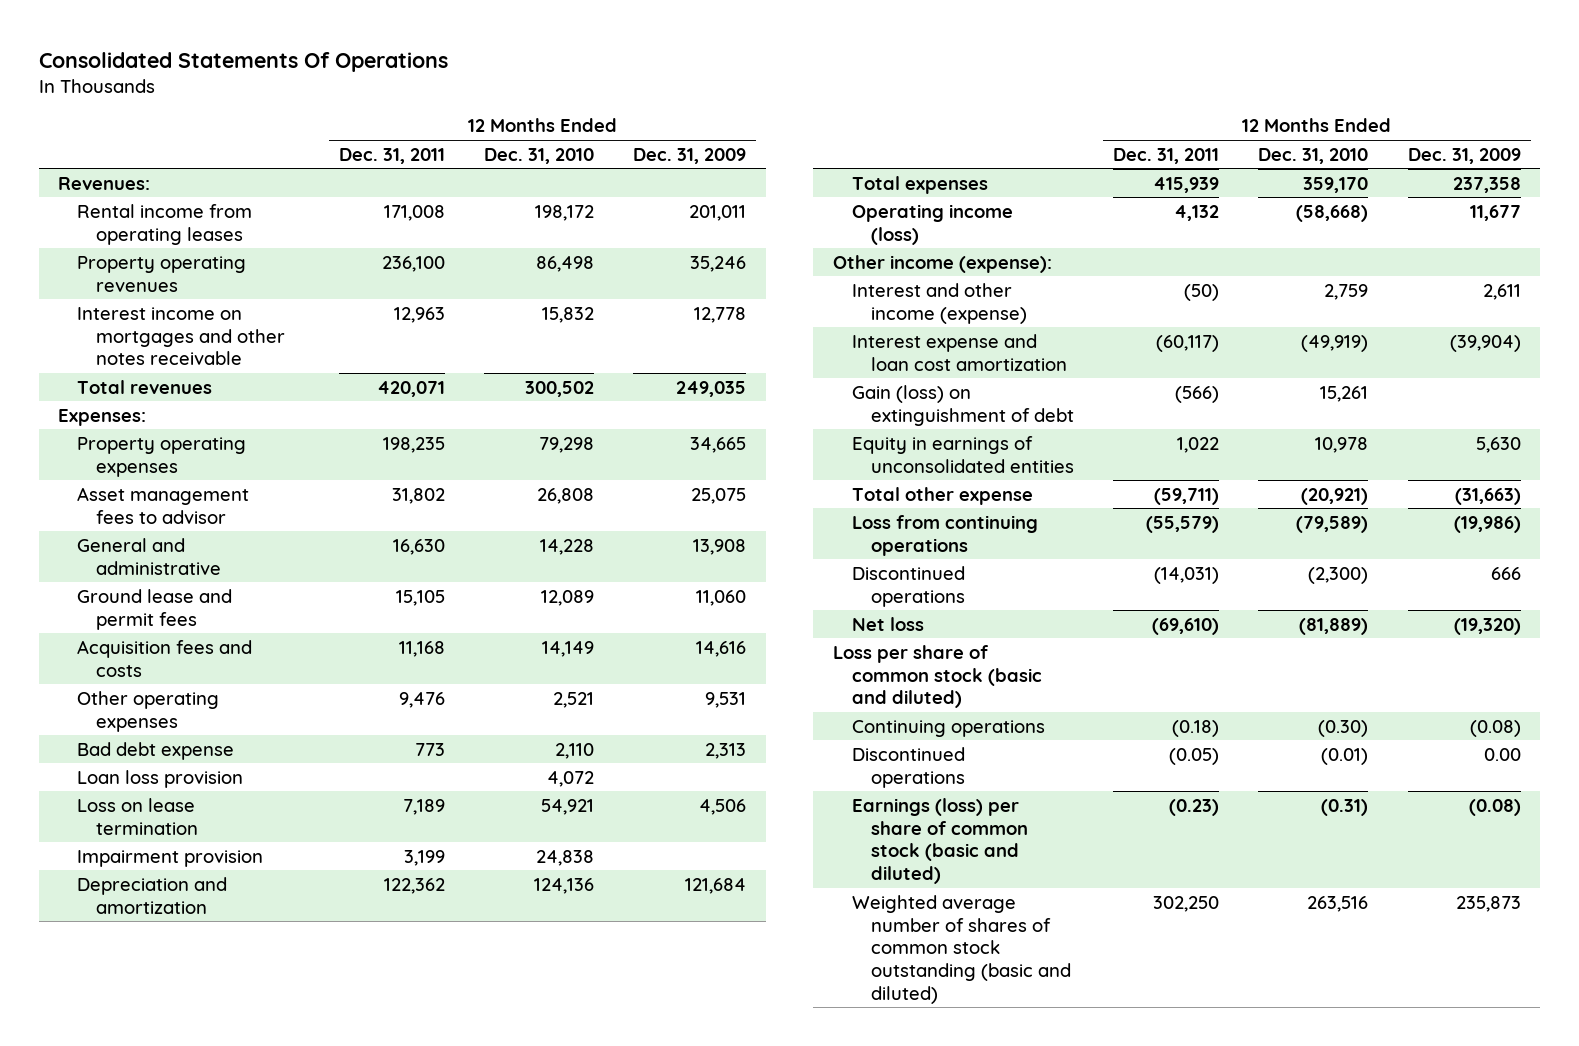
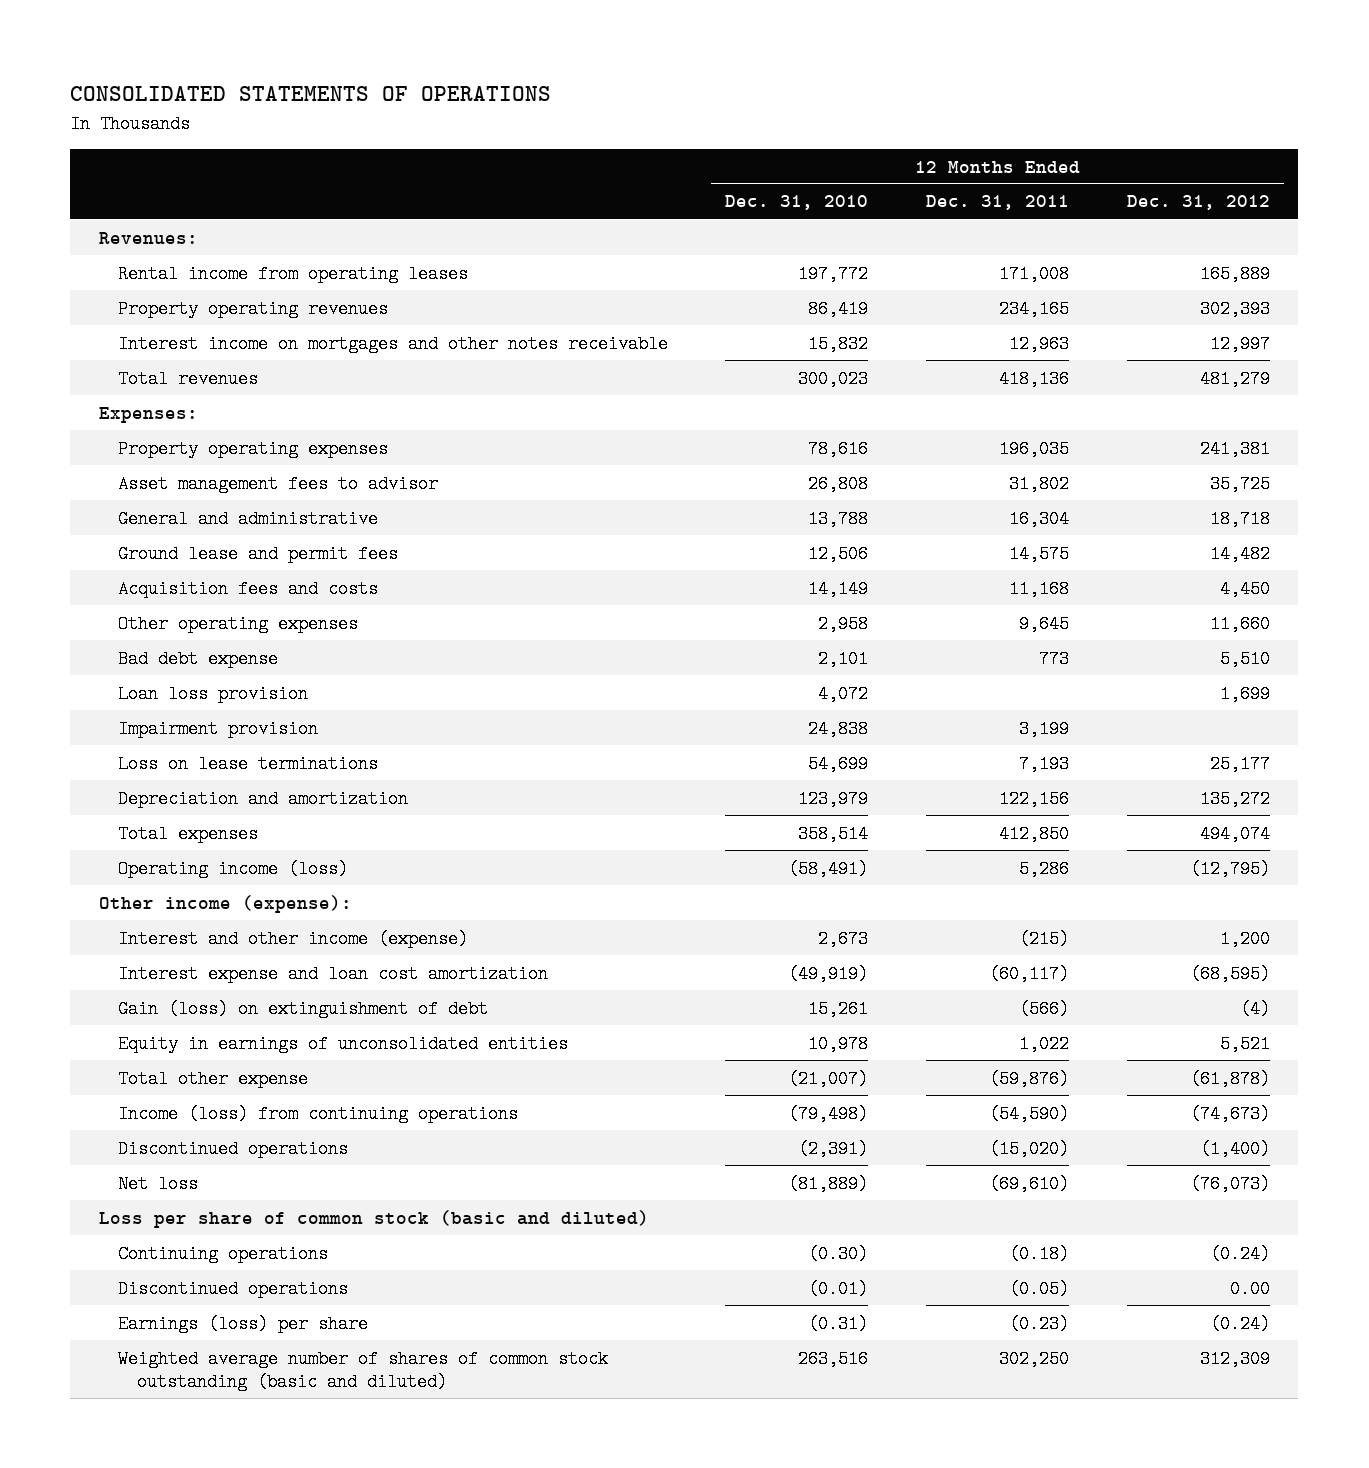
[38,51,448,72] Consolidated Statements Of Operations -> [70,86,552,102] CONSOLIDATED STATEMENTS OF OPERATIONS
[633,147,747,164] Dec. 31, 2009 -> none
none -> [1126,195,1270,211] Dec. 31, 2012
[535,204,595,221] 198,172 -> [798,264,869,283] 197,772
[381,255,445,272] 236,100 -> [999,299,1070,318] 234,165
[536,255,595,272] 86,498 -> [808,299,869,318] 86,419
[376,380,445,397] 420,071 -> [999,369,1070,388] 418,136
[525,380,595,397] 300,502 -> [798,369,869,388] 300,023
[382,436,445,453] 198,235 -> [999,439,1070,458] 196,035
[539,436,595,453] 79,298 -> [808,439,869,458] 78,616
[392,538,445,555] 16,630 -> [1009,509,1070,528] 16,304
[540,538,595,555] 14,228 -> [808,509,869,528] 13,788
[395,589,445,606] 15,105 -> [1009,544,1070,563] 14,575
[541,589,595,606] 12,089 -> [808,544,869,563] 12,506
[398,691,445,708] 9,476 -> [1019,614,1070,633] 9,645
[553,691,595,708] 2,521 -> [818,614,869,633] 2,958
[555,742,595,759] 2,110 -> [818,649,869,668] 2,101
[77,797,199,835] Loss on lease termination -> none
none -> [117,754,378,773] Loss on lease terminations
[383,877,445,894] 122,362 -> [999,789,1070,808] 122,156
[534,877,595,894] 124,136 -> [798,789,869,808] 123,979
[1153,176,1220,193] 415,939 -> [999,824,1070,843] 412,850
[1303,176,1369,193] 359,170 -> [798,824,869,843] 358,514
[1174,204,1220,221] 4,132 -> [1019,859,1070,878] 5,286
[1296,204,1369,222] (58,668) -> [788,859,869,878] (58,491)
[1184,283,1220,301] (50) -> [1019,929,1070,948] (215)
[1324,283,1369,300] 2,759 -> [818,929,869,948] 2,673
[1154,487,1220,505] (59,711) -> [989,1069,1070,1088] (59,876)
[1301,487,1369,505] (20,921) -> [788,1069,869,1088] (21,007)
[851,514,1038,556] Loss from continuing operations -> [117,1104,518,1123] Income (loss) from continuing operations
[1146,515,1220,533] (55,579) -> [989,1104,1070,1123] (54,590)
[1296,515,1369,533] (79,589) -> [788,1104,869,1123] (79,498)
[1154,566,1220,584] (14,031) -> [989,1139,1070,1158] (15,020)
[1308,566,1369,584] (2,300) -> [798,1139,869,1158] (2,391)
[851,797,1028,885] Earnings (loss) per share of common stock (basic and diluted) -> [117,1314,368,1333] Earnings (loss) per share

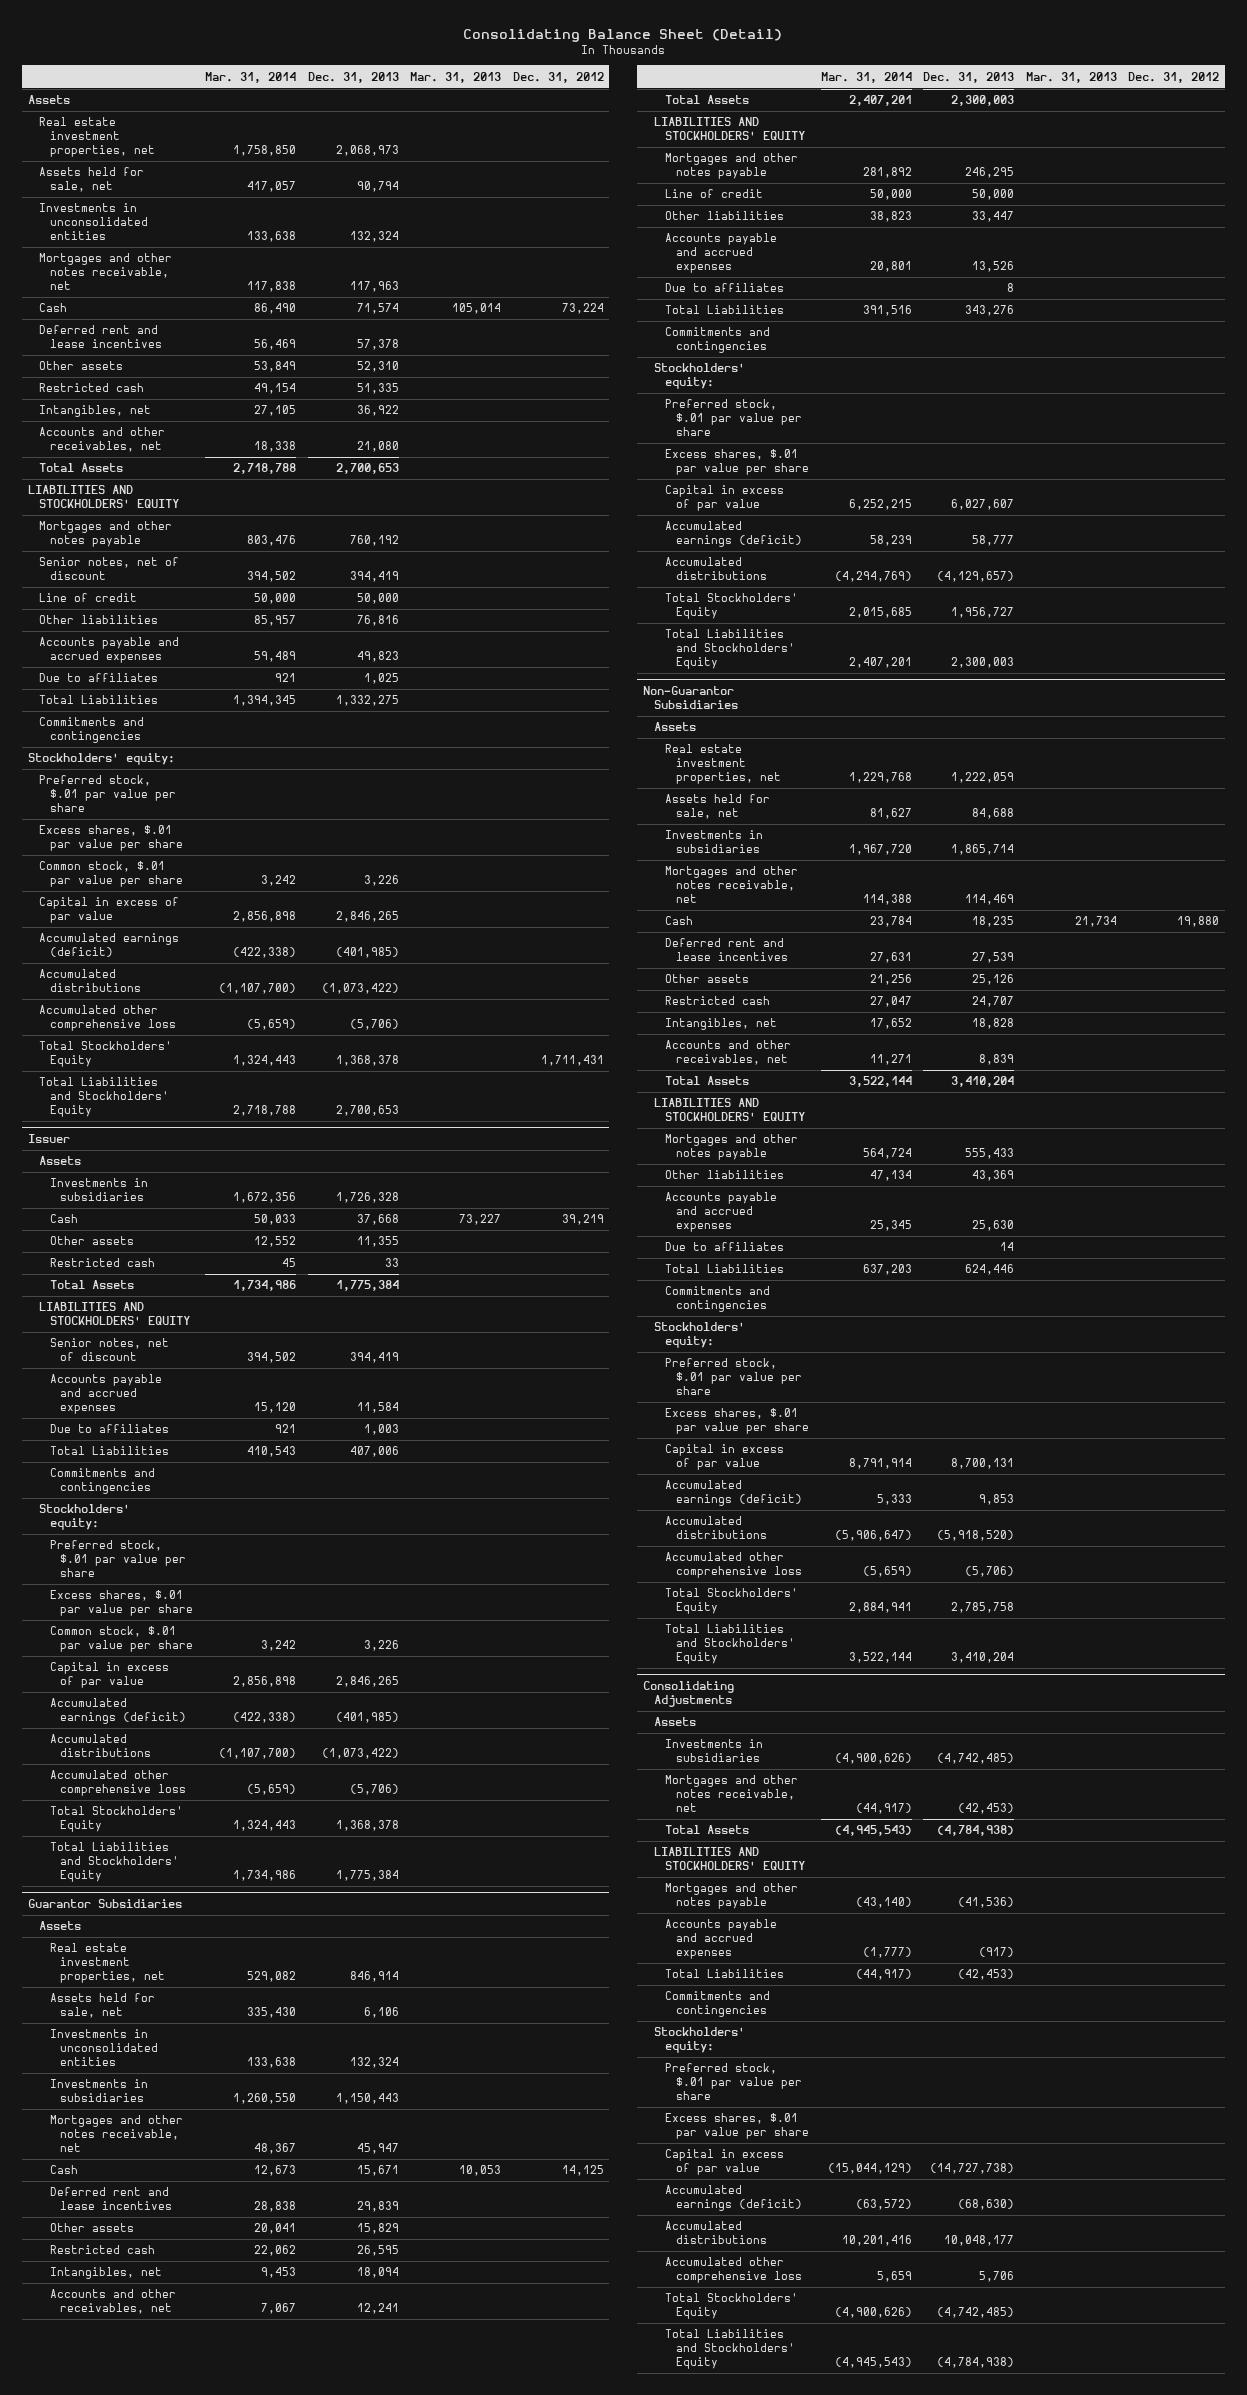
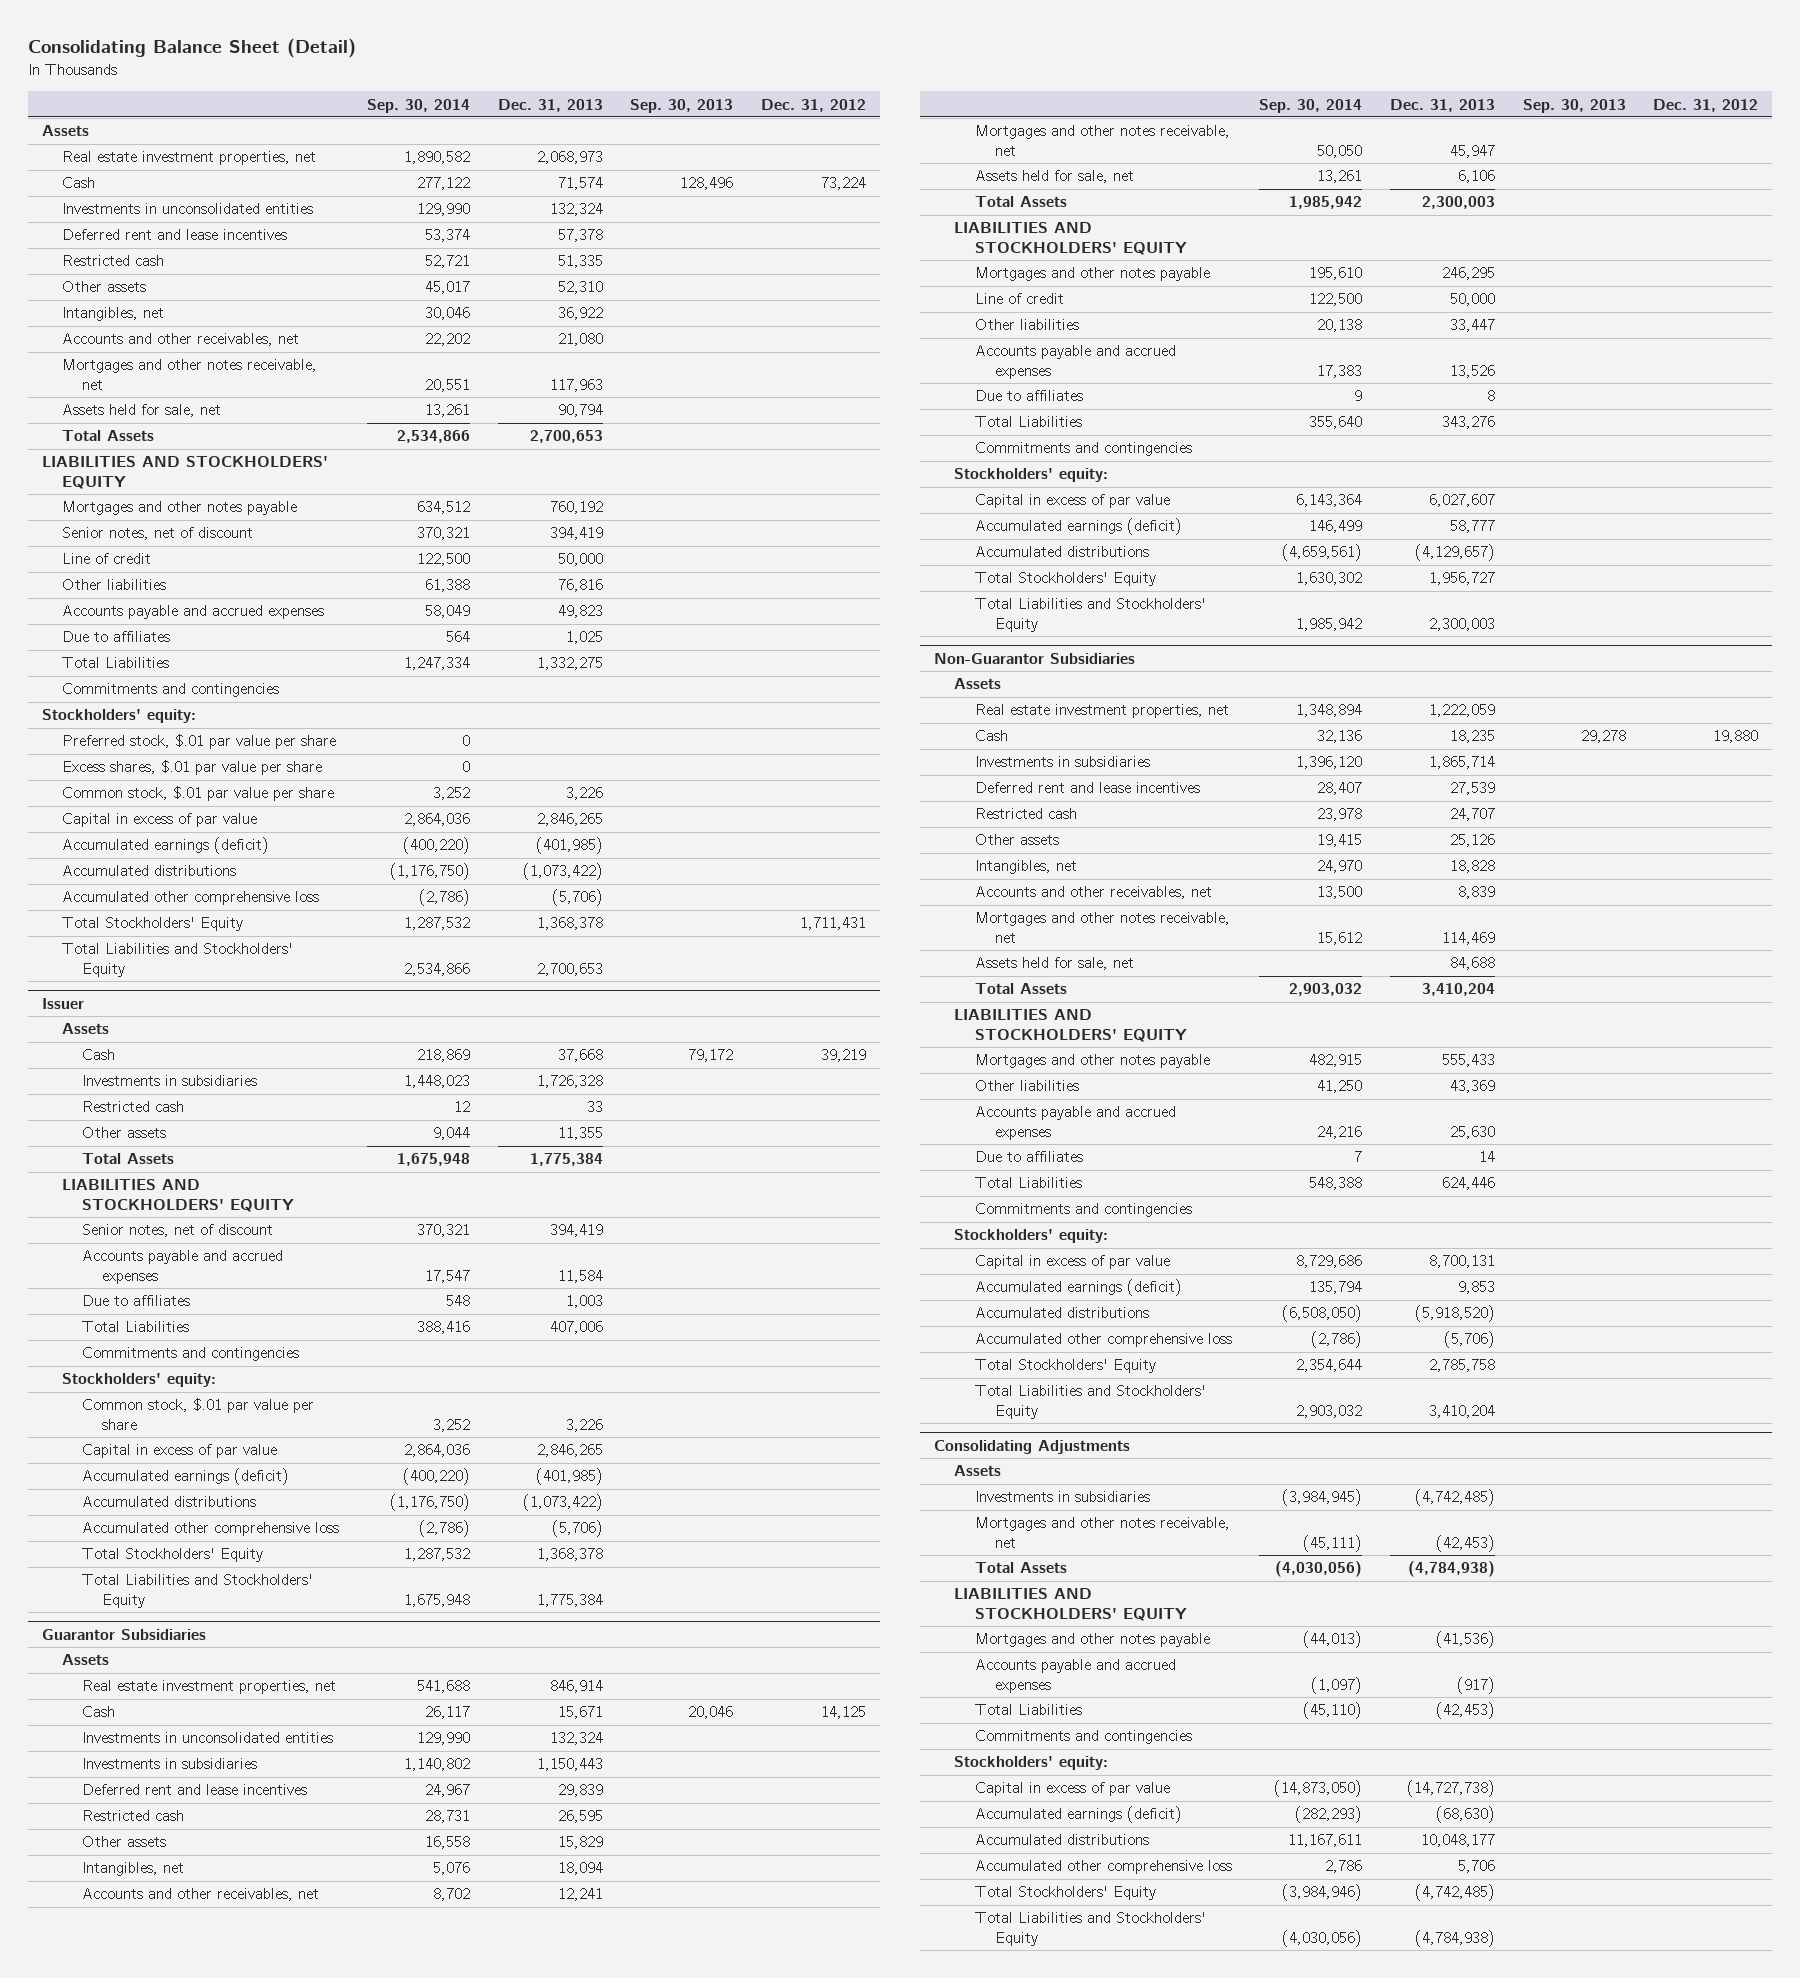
[205,71,297,83] Mar. 31, 2014 -> none
[410,71,502,83] Mar. 31, 2013 -> none
none -> [366,98,470,113] Sep. 30, 2014
none -> [630,98,734,113] Sep. 30, 2013
[38,203,148,240] Investments in unconsolidated entities -> [62,203,314,215] Investments in unconsolidated entities
[38,361,123,371] Other assets -> [62,281,147,293] Other assets
[38,253,172,290] Mortgages and other notes receivable, net -> [62,359,318,390] Mortgages and other notes receivable, net
[38,167,144,193] Assets held for sale, net -> [62,404,222,418] Assets held for sale, net
[49,1178,148,1202] Investments in subsidiaries -> [82,1075,258,1087] Investments in subsidiaries
[49,1236,134,1246] Other assets -> [82,1127,167,1139] Other assets
[49,1540,187,1577] Preferred stock, $.01 par value per share -> none
[49,1590,194,1617] Excess shares, $.01 par value per share -> none
[49,2165,78,2175] Cash -> [82,1706,116,1718] Cash
[49,2223,134,2233] Other assets -> [82,1836,167,1848] Other assets
[49,2115,183,2152] Mortgages and other notes receivable, net -> [974,125,1230,156] Mortgages and other notes receivable, net
[49,1993,155,2019] Assets held for sale, net -> [974,170,1134,184] Assets held for sale, net
[665,399,803,436] Preferred stock, $.01 par value per share -> none
[665,449,810,476] Excess shares, $.01 par value per share -> none
[665,830,764,854] Investments in subsidiaries -> [974,756,1150,768] Investments in subsidiaries
[665,974,750,984] Other assets -> [974,834,1059,846] Other assets
[665,866,799,903] Mortgages and other notes receivable, net -> [974,912,1230,943] Mortgages and other notes receivable, net
[665,794,771,820] Assets held for sale, net -> [974,957,1134,971] Assets held for sale, net
[665,1358,803,1395] Preferred stock, $.01 par value per share -> none
[665,1408,810,1435] Excess shares, $.01 par value per share -> none
[665,2063,803,2100] Preferred stock, $.01 par value per share -> none
[665,2113,810,2140] Excess shares, $.01 par value per share -> none

